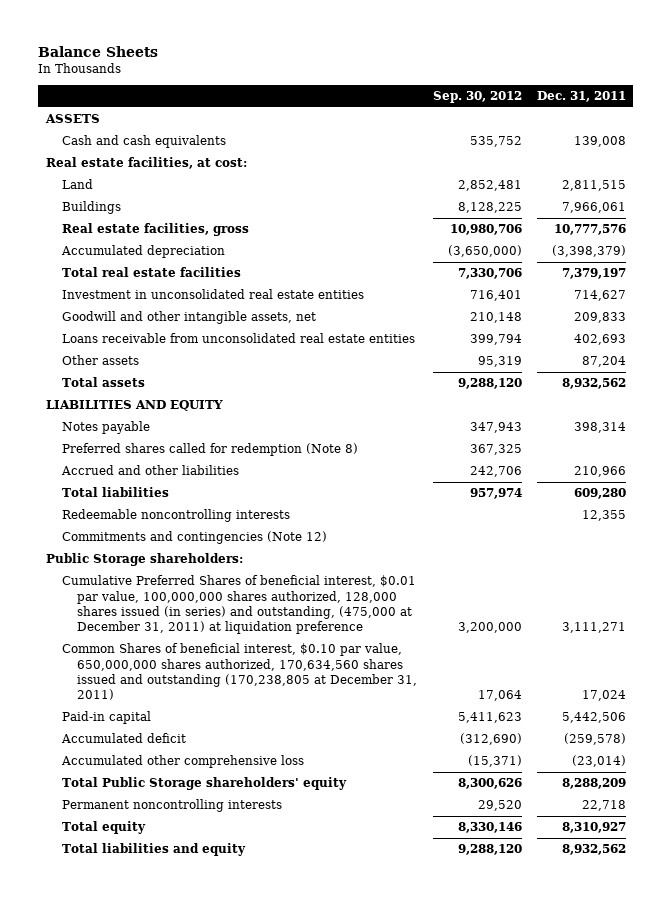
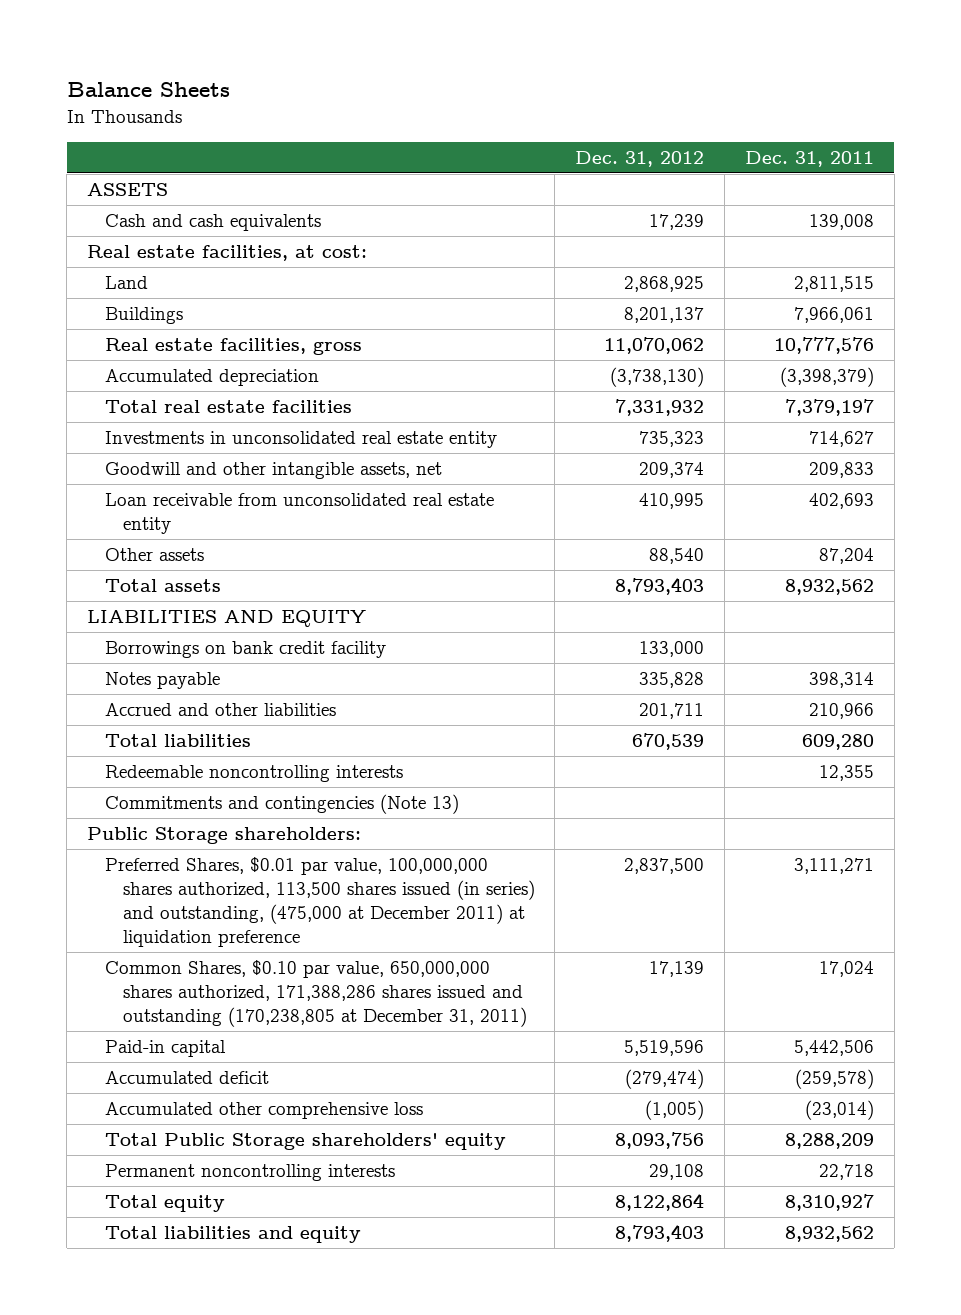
[432,91,522,104] Sep. 30, 2012 -> none
none -> [575,150,705,167] Dec. 31, 2012
[61,289,364,300] Investment in unconsolidated real estate entities -> [104,431,497,449] Investments in unconsolidated real estate entity
[61,333,415,344] Loans receivable from unconsolidated real estate entities -> [104,493,494,535] Loan receivable from unconsolidated real estate entity
none -> [104,641,386,659] Borrowings on bank credit facility
[61,443,358,457] Preferred shares called for redemption (Note 8) -> none
[61,531,327,545] Commitments and contingencies (Note 12) -> [104,794,459,815] Commitments and contingencies (Note 13)
[61,575,416,635] Cumulative Preferred Shares of beneficial interest, $0.01 par value, 100,000,000 shares authorized, 128,000 shares issued (in series) and outstanding, (475,000 at December 31, 2011) at liquidation preference -> [104,857,535,948] Preferred Shares, $0.01 par value, 100,000,000 shares authorized, 113,500 shares issued (in series) and outstanding, (475,000 at December 2011) at liquidation preference
[61,643,418,701] Common Shares of beneficial interest, $0.10 par value, 650,000,000 shares authorized, 170,634,560 shares issued and outstanding (170,238,805 at December 31, 2011) -> [104,960,527,1028] Common Shares, $0.10 par value, 650,000,000 shares authorized, 171,388,286 shares issued and outstanding (170,238,805 at December 31, 2011)

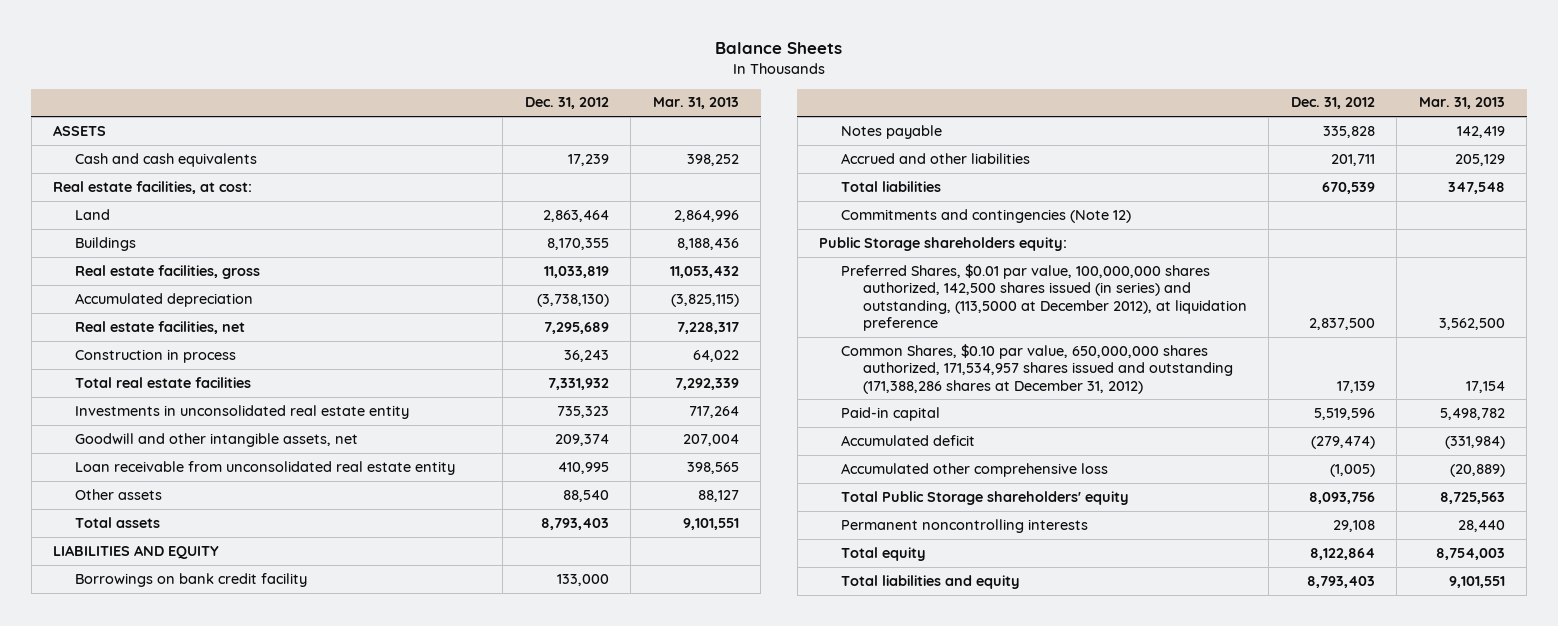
[744,150,874,167] Dec. 31, 2011 -> none
none -> [652,97,739,110] Mar. 31, 2013
[624,276,705,293] 2,868,925 -> [542,209,609,222] 2,863,464
[624,307,705,324] 8,201,137 -> [546,237,609,250] 8,170,355
[604,337,705,355] 11,070,062 -> [543,265,609,278] 11,033,819
none -> [74,320,245,334] Real estate facilities, net
none -> [74,348,236,363] Construction in process
[104,765,403,783] Redeemable noncontrolling interests -> none
[104,794,459,815] Commitments and contingencies (Note 13) -> [841,208,1132,223] Commitments and contingencies (Note 12)
[87,827,362,845] Public Storage shareholders: -> [819,236,1068,251] Public Storage shareholders equity:
[104,857,535,948] Preferred Shares, $0.01 par value, 100,000,000 shares authorized, 113,500 shares issued (in series) and outstanding, (475,000 at December 2011) at liquidation preference -> [841,263,1247,332] Preferred Shares, $0.01 par value, 100,000,000 shares authorized, 142,500 shares issued (in series) and outstanding, (113,5000 at December 2012), at liquidation preference
[104,960,527,1028] Common Shares, $0.10 par value, 650,000,000 shares authorized, 171,388,286 shares issued and outstanding (170,238,805 at December 31, 2011) -> [841,343,1233,394] Common Shares, $0.10 par value, 650,000,000 shares authorized, 171,534,957 shares issued and outstanding (171,388,286 shares at December 31, 2012)

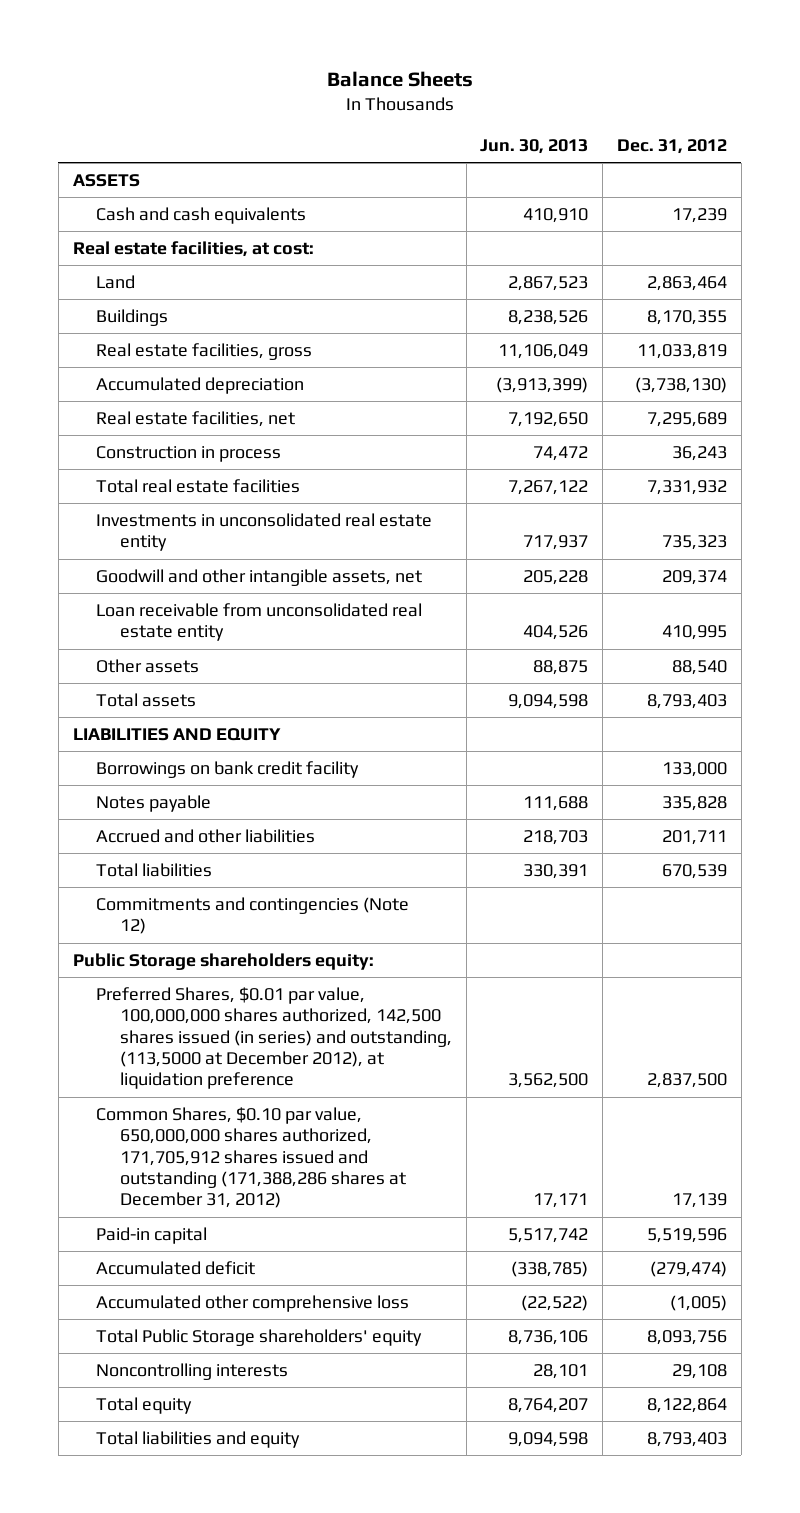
[652,97,739,110] Mar. 31, 2013 -> none
none -> [480,139,589,155] Jun. 30, 2013
[841,343,1233,394] Common Shares, $0.10 par value, 650,000,000 shares authorized, 171,534,957 shares issued and outstanding (171,388,286 shares at December 31, 2012) -> [96,1106,406,1209] Common Shares, $0.10 par value, 650,000,000 shares authorized, 171,705,912 shares issued and outstanding (171,388,286 shares at December 31, 2012)
[841,518,1089,533] Permanent noncontrolling interests -> [96,1362,289,1380] Noncontrolling interests

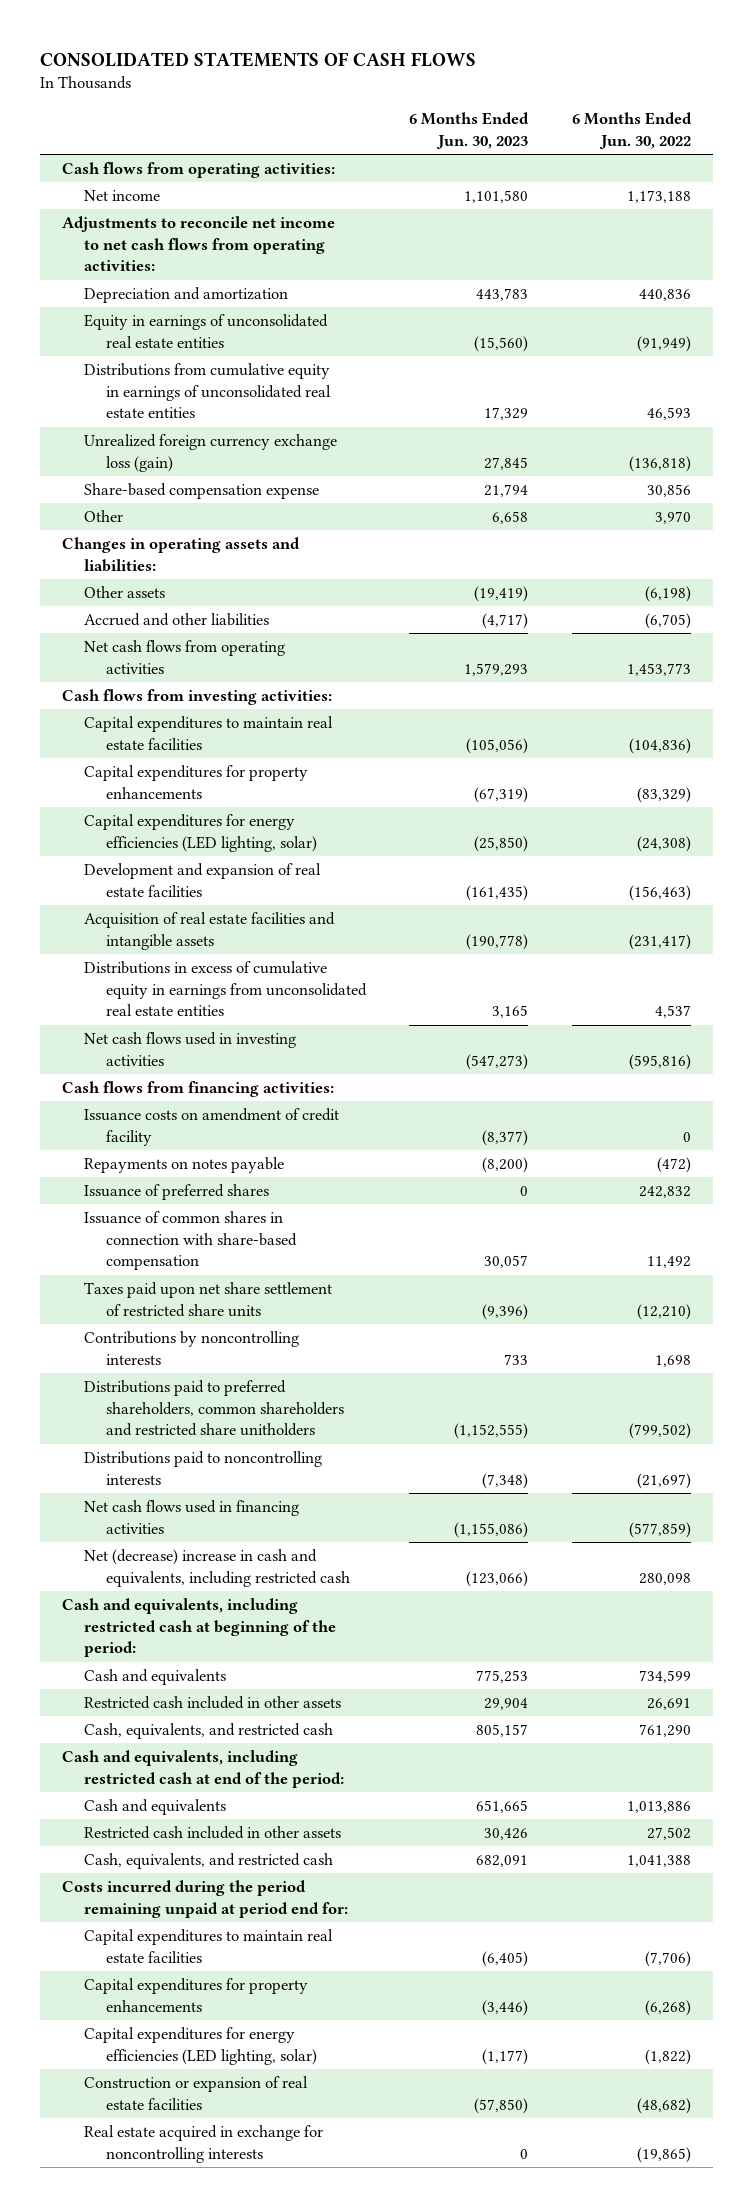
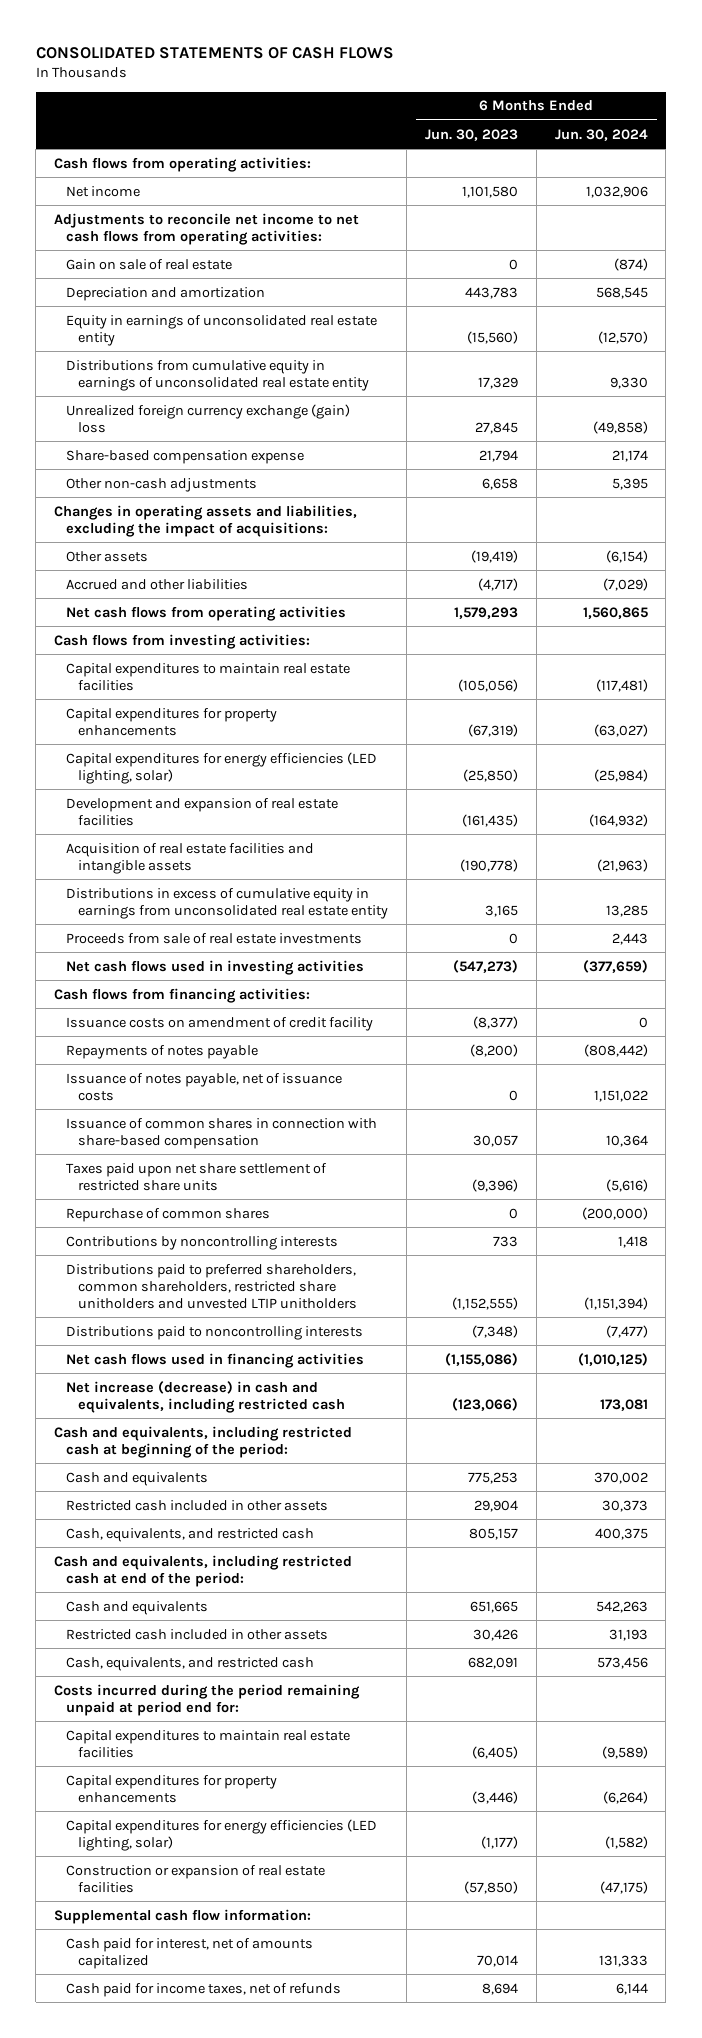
[571,112,692,149] 6 Months Ended Jun. 30, 2022 -> none
none -> [554,128,648,141] Jun. 30, 2024
none -> [66,258,233,270] Gain on sale of real estate
[83,314,328,348] Equity in earnings of unconsolidated real estate entities -> [66,314,378,346] Equity in earnings of unconsolidated real estate entity
[83,363,331,419] Distributions from cumulative equity in earnings of unconsolidated real estate entities -> [66,359,370,391] Distributions from cumulative equity in earnings of unconsolidated real estate entity
[83,434,337,472] Unrealized foreign currency exchange loss (gain) -> [66,403,351,433] Unrealized foreign currency exchange (gain) loss
[83,510,123,523] Other -> [66,477,258,492] Other non-cash adjustments
[61,537,300,572] Changes in operating assets and liabilities: -> [54,504,358,537] Changes in operating assets and liabilities, excluding the impact of acquisitions:
[83,961,367,1017] Distributions in excess of cumulative equity in earnings from unconsolidated real estate entities -> [66,887,389,919] Distributions in excess of cumulative equity in earnings from unconsolidated real estate entity
none -> [66,932,363,944] Proceeds from sale of real estate investments
[83,1184,269,1201] Issuance of preferred shares -> none
[83,1157,284,1174] Repayments on notes payable -> [66,1044,259,1059] Repayments of notes payable
none -> [66,1072,343,1101] Issuance of notes payable, net of issuance costs
none -> [66,1207,271,1222] Repurchase of common shares
[83,1380,344,1437] Distributions paid to preferred shareholders, common shareholders and restricted share unitholders -> [66,1263,358,1309] Distributions paid to preferred shareholders, common shareholders, restricted share unitholders and unvested LTIP unitholders
[83,1549,350,1587] Net (decrease) increase in cash and equivalents, including restricted cash -> [66,1380,346,1413] Net increase (decrease) in cash and equivalents, including restricted cash
[83,2125,323,2163] Real estate acquired in exchange for noncontrolling interests -> none
none -> [54,1908,312,1924] Supplemental cash flow information:
none -> [66,1937,314,1969] Cash paid for interest, net of amounts capitalized
none -> [66,1982,342,1997] Cash paid for income taxes, net of refunds

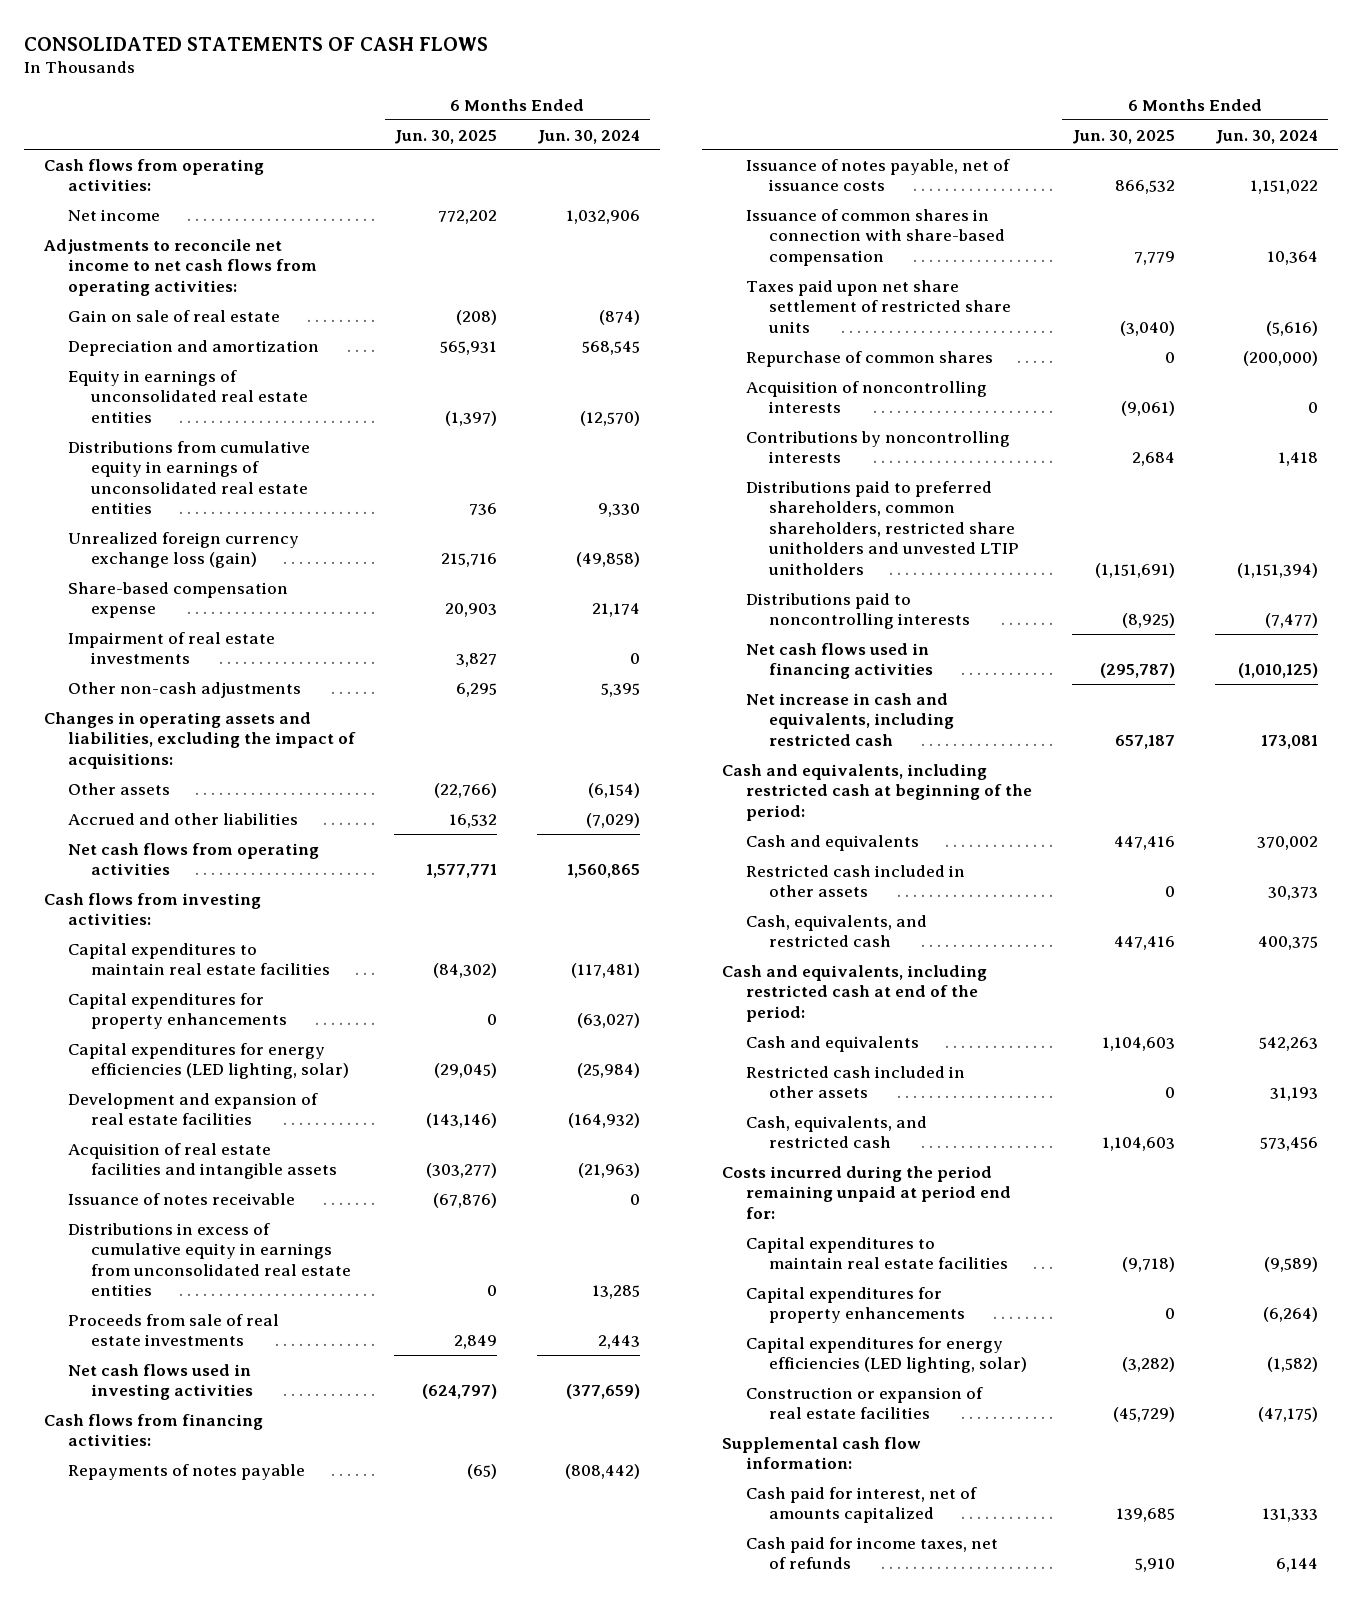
[424,128,518,141] Jun. 30, 2023 -> none
none -> [394,129,498,144] Jun. 30, 2025
[66,314,378,346] Equity in earnings of unconsolidated real estate entity -> [67,369,309,423] Equity in earnings of unconsolidated real estate entities
[66,359,370,391] Distributions from cumulative equity in earnings of unconsolidated real estate entity -> [67,440,310,515] Distributions from cumulative equity in earnings of unconsolidated real estate entities
[66,403,351,433] Unrealized foreign currency exchange (gain) loss -> [67,531,299,569] Unrealized foreign currency exchange loss (gain)
none -> [67,631,275,665] Impairment of real estate investments
none -> [67,1192,295,1205] Issuance of notes receivable
[66,887,389,919] Distributions in excess of cumulative equity in earnings from unconsolidated real estate entity -> [67,1222,352,1297] Distributions in excess of cumulative equity in earnings from unconsolidated real estate entities
[66,1016,374,1031] Issuance costs on amendment of credit facility -> none
none -> [745,380,987,414] Acquisition of noncontrolling interests
[66,1380,346,1413] Net increase (decrease) in cash and equivalents, including restricted cash -> [745,692,955,746] Net increase in cash and equivalents, including restricted cash

